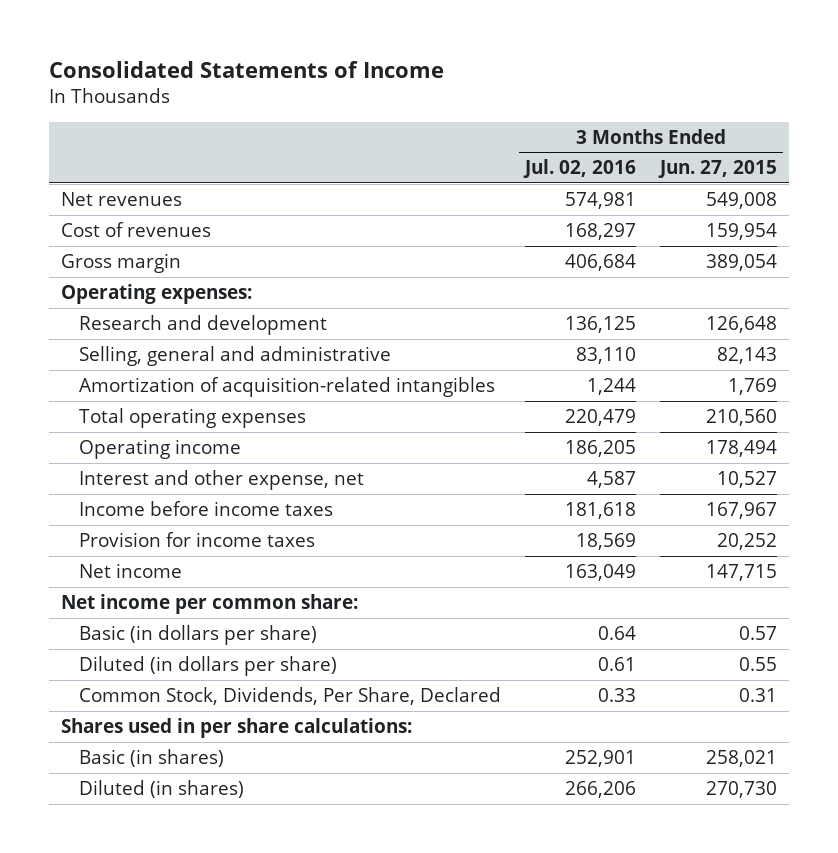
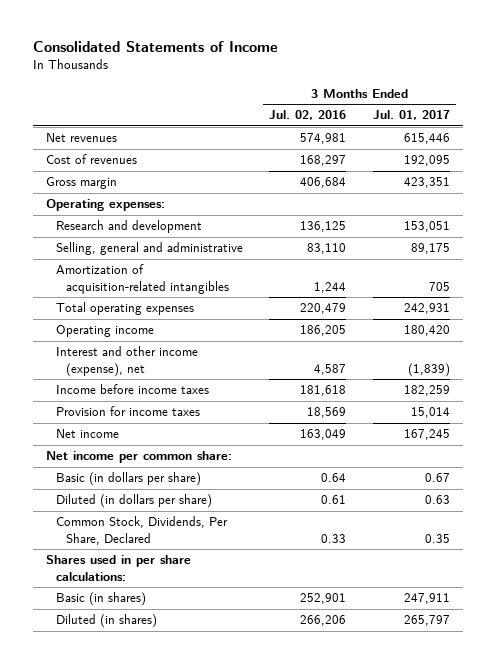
[658,160,778,179] Jun. 27, 2015 -> none
none -> [372,110,450,121] Jul. 01, 2017
[79,469,365,490] Interest and other expense, net -> [56,346,199,377] Interest and other income (expense), net

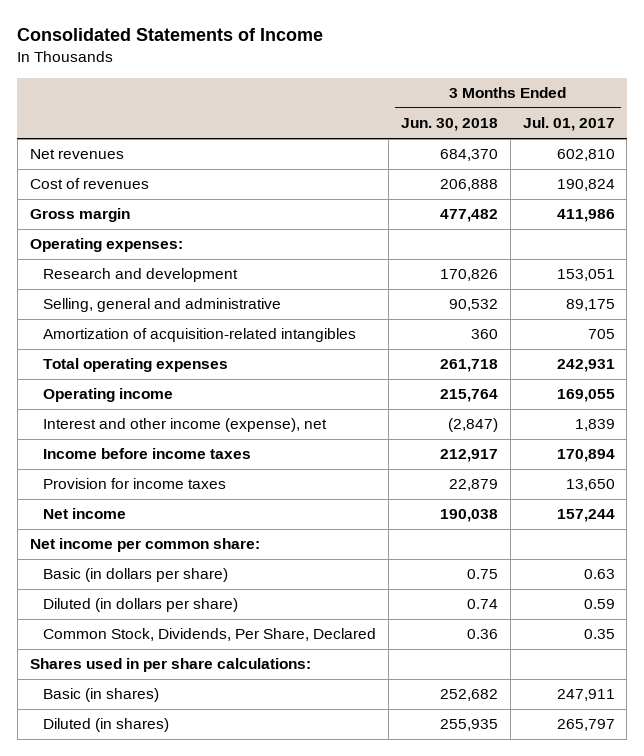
[269,110,347,121] Jul. 02, 2016 -> none
none -> [400,118,498,132] Jun. 30, 2018
[403,133,450,145] 615,446 -> [556,149,615,162] 602,810
[403,155,450,167] 192,095 -> [556,179,615,192] 190,824
[403,177,450,189] 423,351 -> [556,209,615,223] 411,986
[403,325,450,337] 180,420 -> [556,389,615,403] 169,055
[407,362,450,377] (1,839) -> [574,419,615,432] 1,839
[403,385,450,397] 182,259 -> [556,449,615,463] 170,894
[410,407,450,419] 15,014 -> [565,479,615,492] 13,650
[403,429,450,441] 167,245 -> [556,509,615,523] 157,244
[424,473,450,483] 0.67 -> [583,569,615,580] 0.63
[424,495,450,505] 0.63 -> [583,599,615,610] 0.59

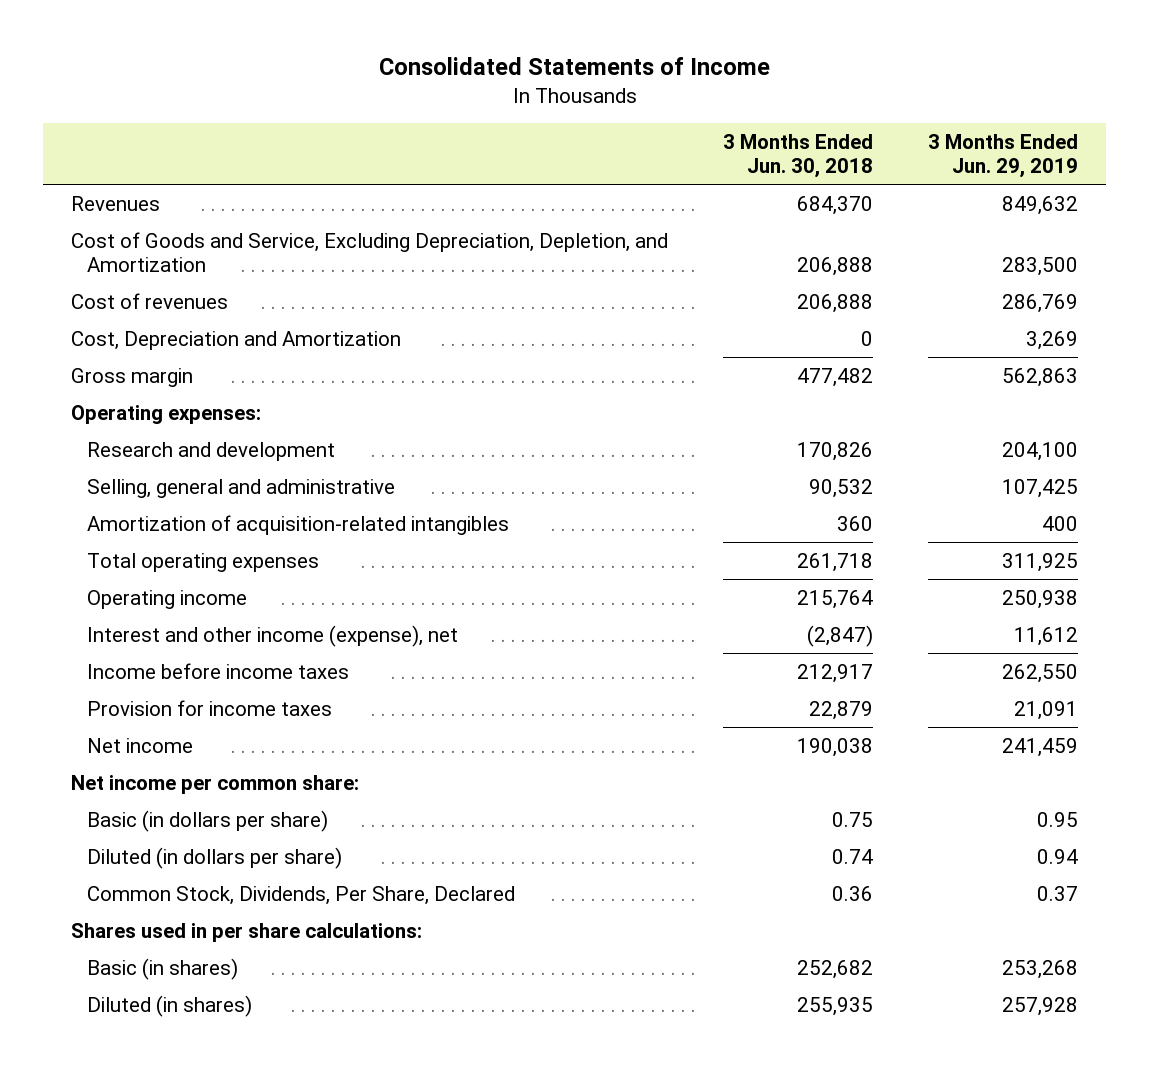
[522,117,615,132] Jul. 01, 2017 -> none
none -> [928,134,1079,178] 3 Months Ended Jun. 29, 2019
[29,149,124,160] Net revenues -> [70,195,160,211] Revenues
none -> [70,231,668,272] Cost of Goods and Service, Excluding Depreciation, Depletion, and Amortization
none -> [70,330,401,350] Cost, Depreciation and Amortization

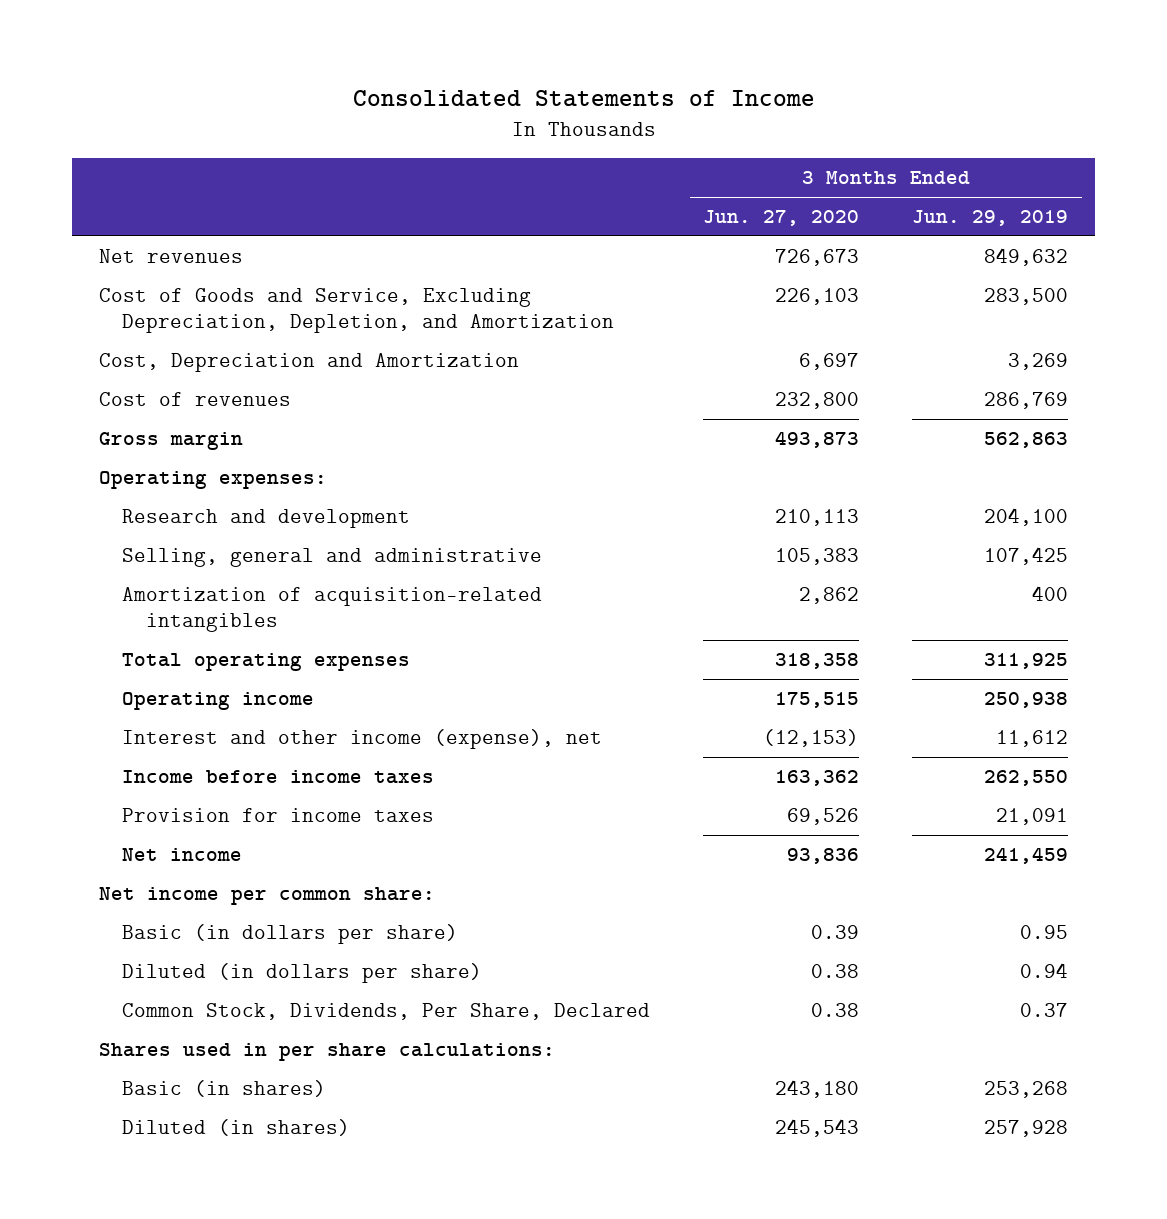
[723,134,874,178] 3 Months Ended Jun. 30, 2018 -> none
none -> [703,210,860,227] Jun. 27, 2020
[70,195,160,211] Revenues -> [98,249,243,264] Net revenues
[70,292,228,309] Cost of revenues -> [98,392,291,407] Cost of revenues

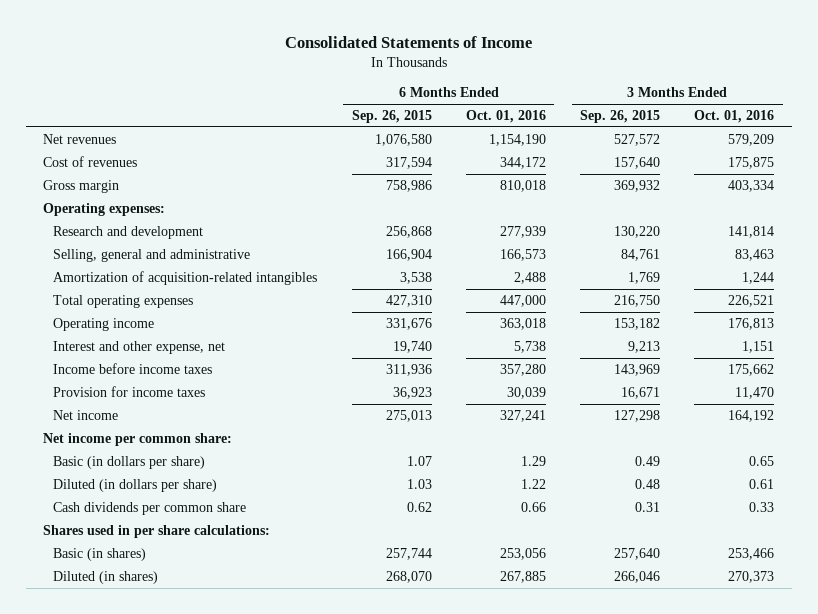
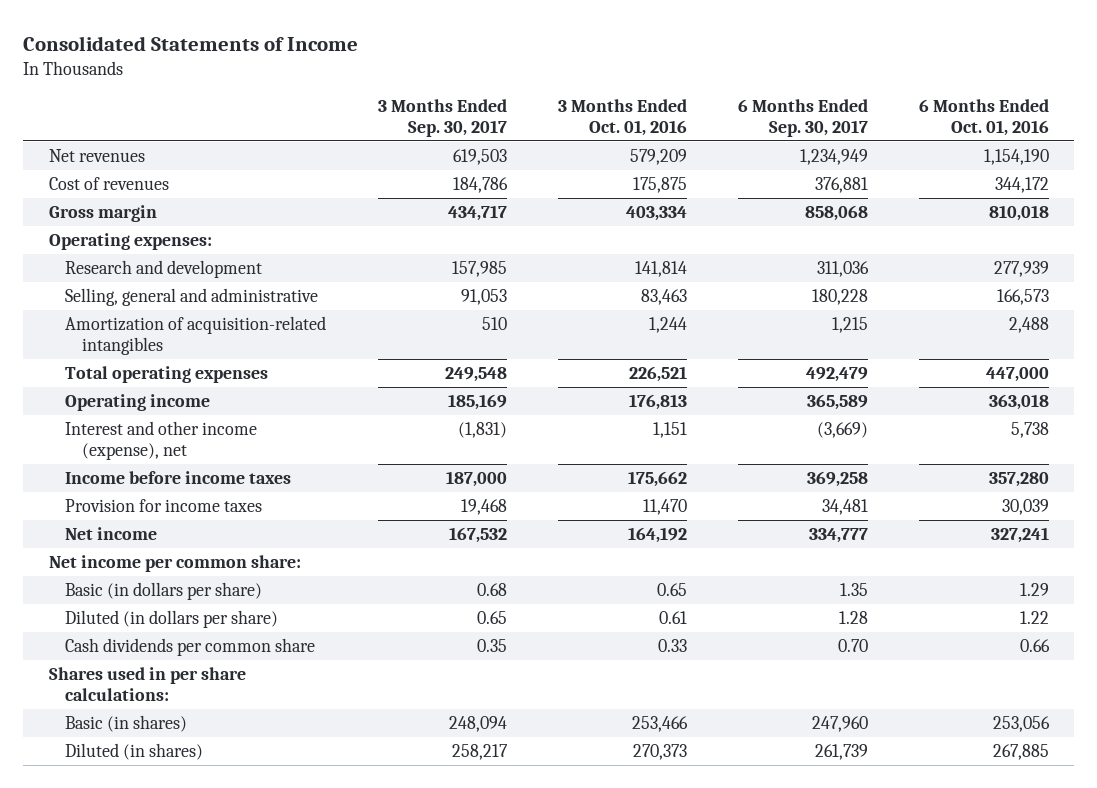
[351,109,432,123] Sep. 26, 2015 -> none
[580,109,661,123] Sep. 26, 2015 -> none
none -> [377,99,507,138] 3 Months Ended Sep. 30, 2017
none -> [737,99,868,138] 6 Months Ended Sep. 30, 2017
[53,340,226,354] Interest and other expense, net -> [65,420,258,460] Interest and other income (expense), net

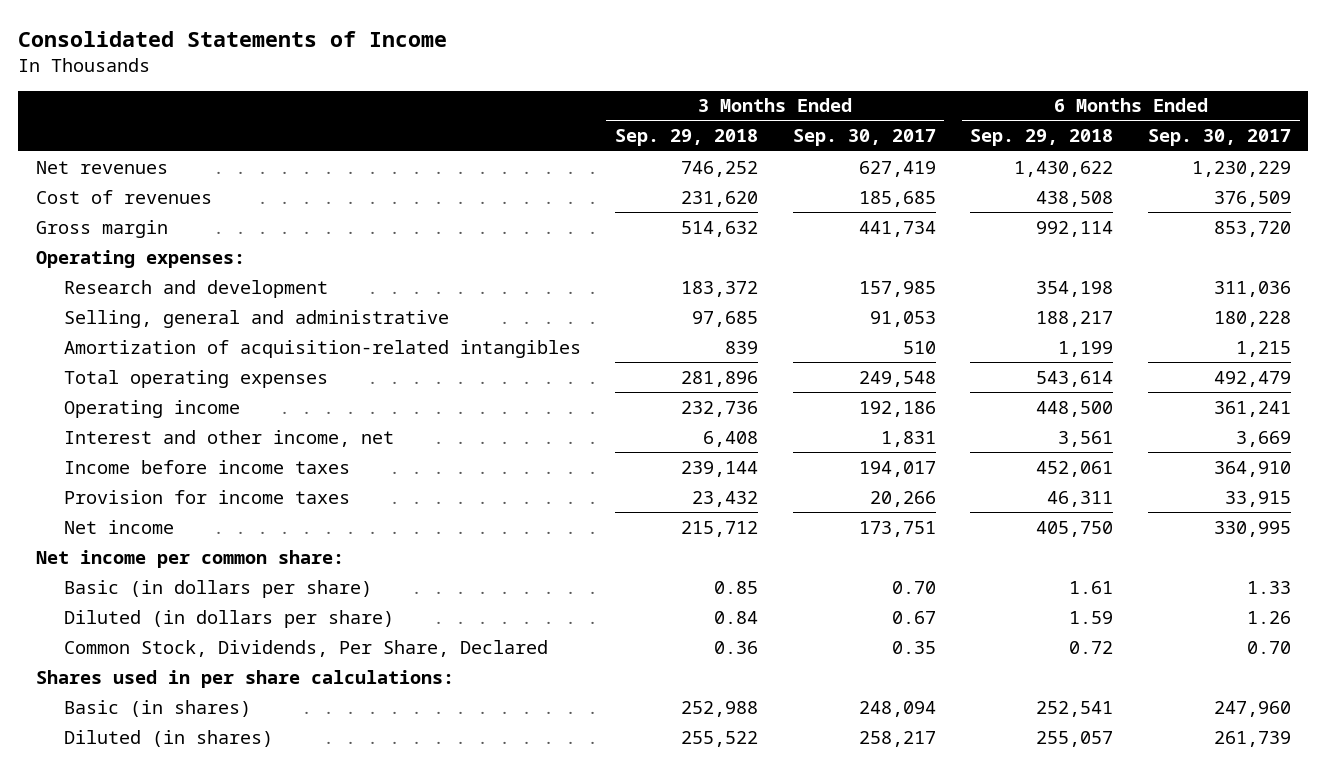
[557,99,687,137] 3 Months Ended Oct. 01, 2016 -> none
[918,99,1049,137] 6 Months Ended Oct. 01, 2016 -> none
none -> [615,129,759,147] Sep. 29, 2018
none -> [970,129,1114,147] Sep. 29, 2018
[452,148,507,165] 619,503 -> [858,160,936,177] 627,419
[799,148,868,165] 1,234,949 -> [1191,160,1291,177] 1,230,229
[452,176,508,193] 184,786 -> [858,190,936,207] 185,685
[814,176,868,193] 376,881 -> [1213,190,1291,207] 376,509
[447,204,507,221] 434,717 -> [858,220,936,237] 441,734
[804,204,868,221] 858,068 -> [1213,220,1291,237] 853,720
[447,393,507,410] 185,169 -> [858,400,936,417] 192,186
[806,393,868,410] 365,589 -> [1213,400,1291,417] 361,241
[65,420,258,460] Interest and other income (expense), net -> [63,429,394,447] Interest and other income, net
[457,421,507,438] (1,831) -> [880,430,936,447] 1,831
[816,421,868,438] (3,669) -> [1235,430,1291,447] 3,669
[445,470,507,487] 187,000 -> [858,460,936,477] 194,017
[806,470,868,487] 369,258 -> [1213,460,1291,477] 364,910
[460,498,507,515] 19,468 -> [869,490,936,507] 20,266
[821,498,868,515] 34,481 -> [1224,490,1291,507] 33,915
[448,526,507,543] 167,532 -> [858,520,936,537] 173,751
[808,527,868,543] 334,777 -> [1213,520,1291,537] 330,995
[476,582,507,596] 0.68 -> [891,580,936,594] 0.70
[839,582,868,596] 1.35 -> [1246,580,1291,594] 1.33
[476,610,507,624] 0.65 -> [891,610,936,624] 0.67
[838,610,868,624] 1.28 -> [1246,610,1291,624] 1.26
[65,637,316,656] Cash dividends per common share -> [63,639,548,657] Common Stock, Dividends, Per Share, Declared

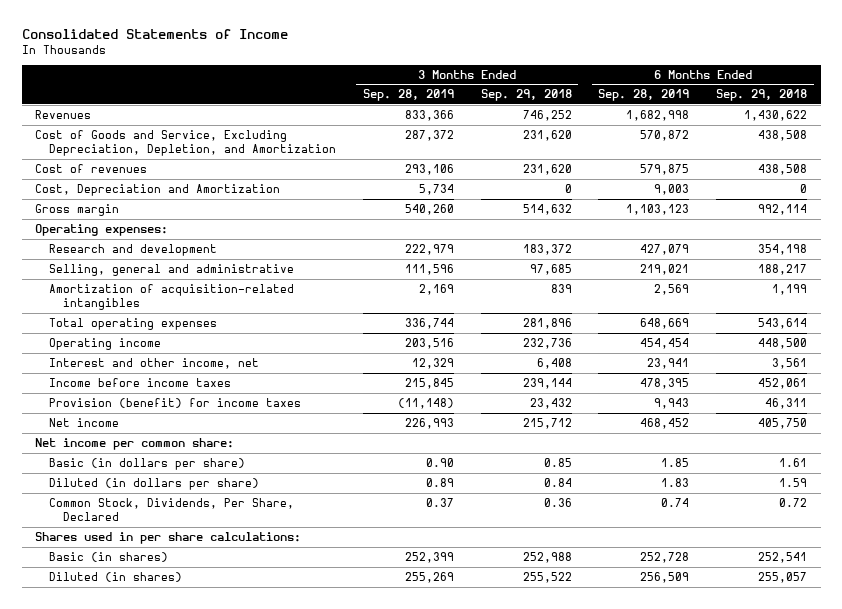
[792,129,936,147] Sep. 30, 2017 -> none
[1147,129,1291,147] Sep. 30, 2017 -> none
none -> [362,89,454,102] Sep. 28, 2019
none -> [598,89,690,102] Sep. 28, 2019
[35,160,168,174] Net revenues -> [35,109,92,119] Revenues
none -> [35,129,337,157] Cost of Goods and Service, Excluding Depreciation, Depletion, and Amortization
none -> [35,183,281,196] Cost, Depreciation and Amortization
[63,489,350,504] Provision for income taxes -> [49,397,302,408] Provision (benefit) for income taxes

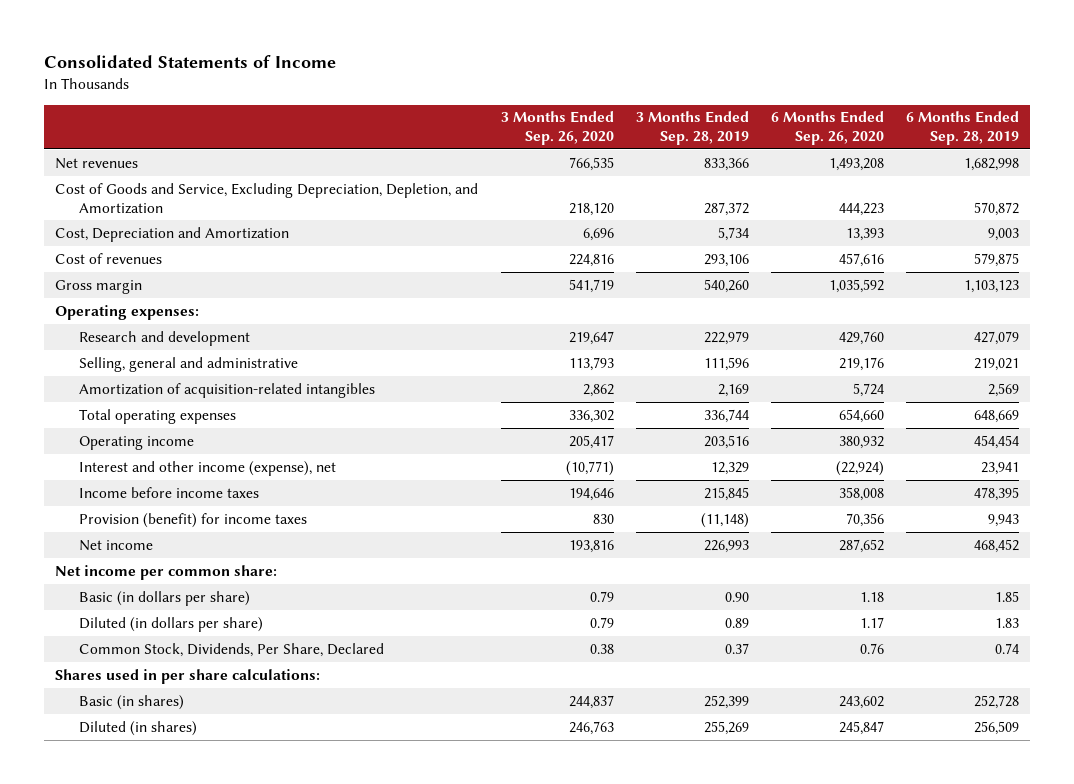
[480,89,572,102] Sep. 29, 2018 -> none
[716,89,808,102] Sep. 29, 2018 -> none
none -> [500,111,614,146] 3 Months Ended Sep. 26, 2020
none -> [770,111,884,146] 6 Months Ended Sep. 26, 2020
[35,109,92,119] Revenues -> [55,157,139,169] Net revenues
[35,163,148,173] Cost of revenues -> [55,252,163,264] Cost of revenues
[49,357,260,369] Interest and other income, net -> [79,460,337,476] Interest and other income (expense), net

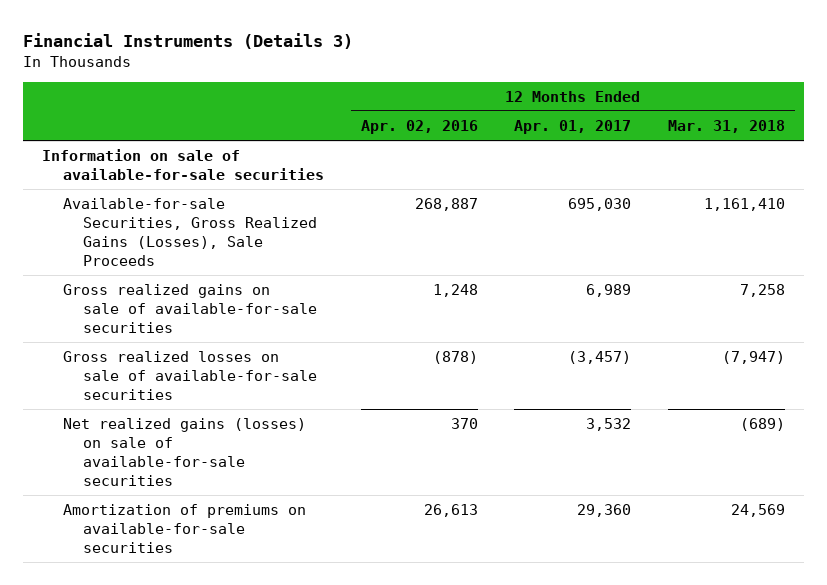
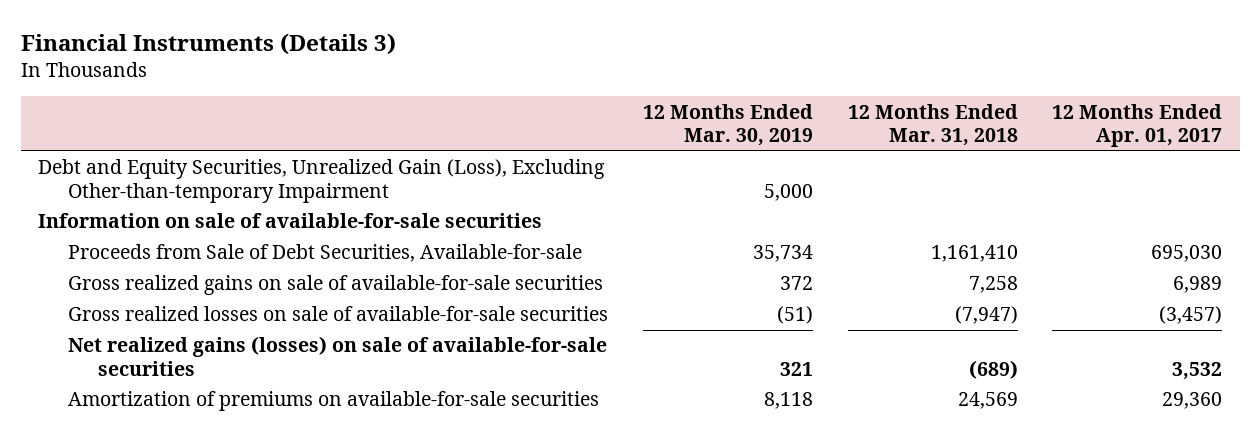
[360,120,478,135] Apr. 02, 2016 -> none
none -> [642,103,813,147] 12 Months Ended Mar. 30, 2019
none -> [37,159,605,203] Debt and Equity Securities, Unrealized Gain (Loss), Excluding Other-than-temporary Impairment
[62,198,318,266] Available-for-sale Securities, Gross Realized Gains (Losses), Sale Proceeds -> [68,244,583,263] Proceeds from Sale of Debt Securities, Available-for-sale

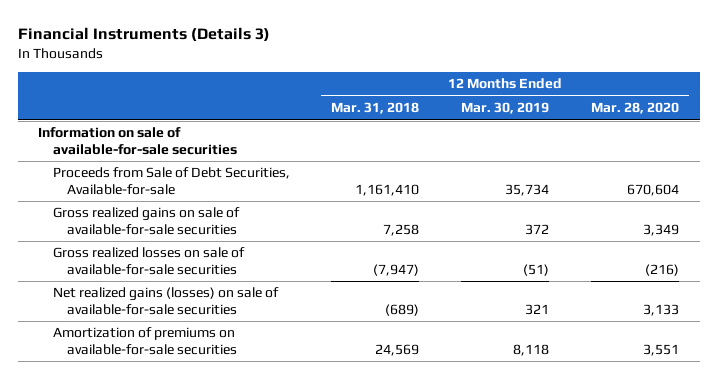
[1052,103,1223,148] 12 Months Ended Apr. 01, 2017 -> none
none -> [590,102,679,115] Mar. 28, 2020
[37,159,605,203] Debt and Equity Securities, Unrealized Gain (Loss), Excluding Other-than-temporary Impairment -> none

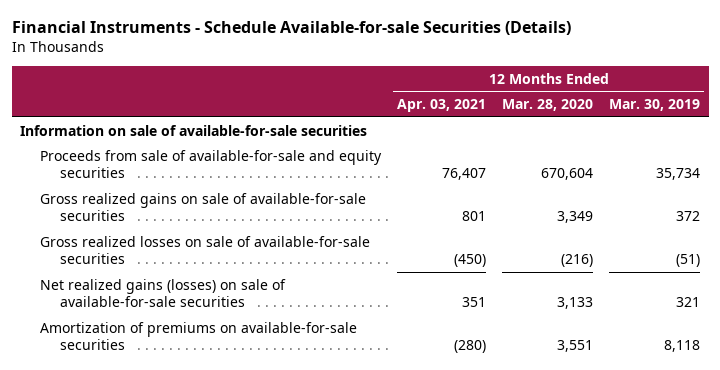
[17,27,270,43] Financial Instruments (Details 3) -> [11,21,571,36] Financial Instruments - Schedule Available-for-sale Securities (Details)
[331,102,420,115] Mar. 31, 2018 -> none
none -> [396,99,486,113] Apr. 03, 2021
[52,167,290,195] Proceeds from Sale of Debt Securities, Available-for-sale -> [39,149,382,178] Proceeds from sale of available-for-sale and equity securities

